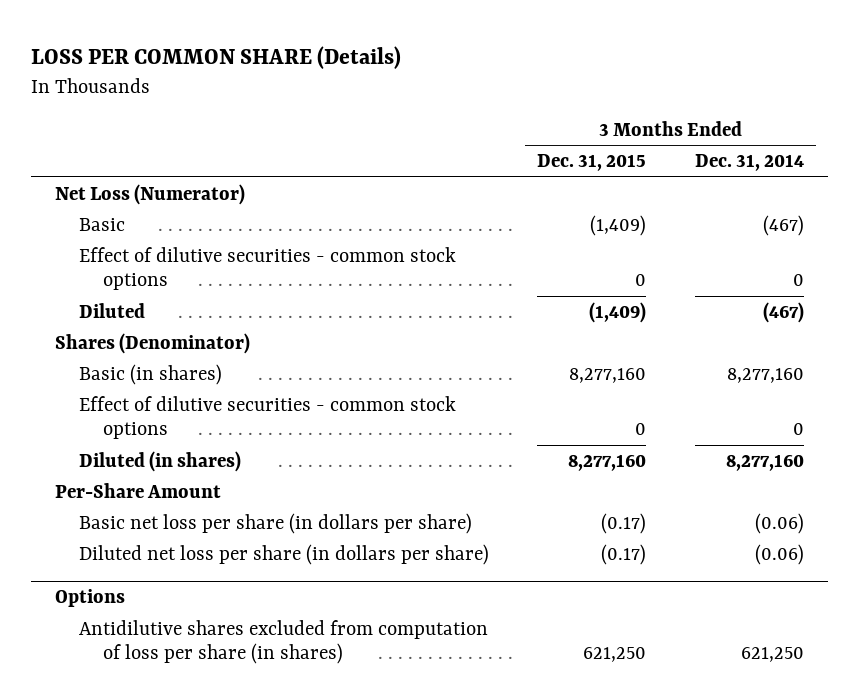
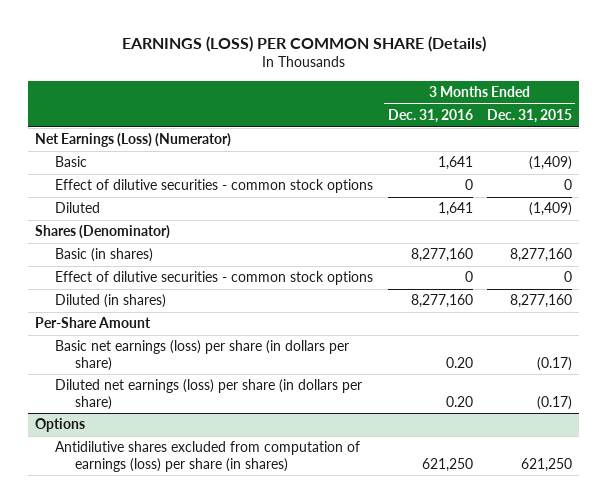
[30,45,401,69] LOSS PER COMMON SHARE (Details) -> [121,35,486,52] EARNINGS (LOSS) PER COMMON SHARE (Details)
[694,154,804,172] Dec. 31, 2014 -> none
none -> [387,109,473,124] Dec. 31, 2016
[54,183,245,205] Net Loss (Numerator) -> [35,133,232,148] Net Earnings (Loss) (Numerator)
[79,512,473,534] Basic net loss per share (in dollars per share) -> [55,340,350,371] Basic net earnings (loss) per share (in dollars per share)
[79,543,490,565] Diluted net loss per share (in dollars per share) -> [55,379,363,410] Diluted net earnings (loss) per share (in dollars per share)
[79,619,489,665] Antidilutive shares excluded from computation of loss per share (in shares) -> [55,441,361,472] Antidilutive shares excluded from computation of earnings (loss) per share (in shares)

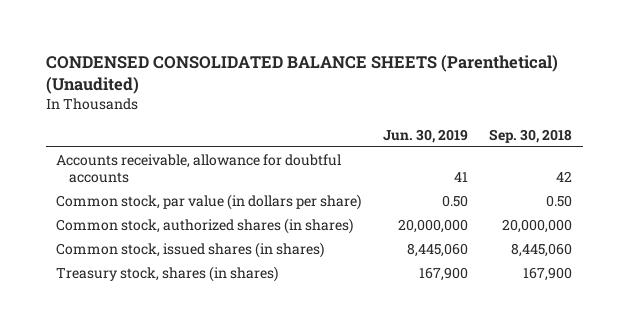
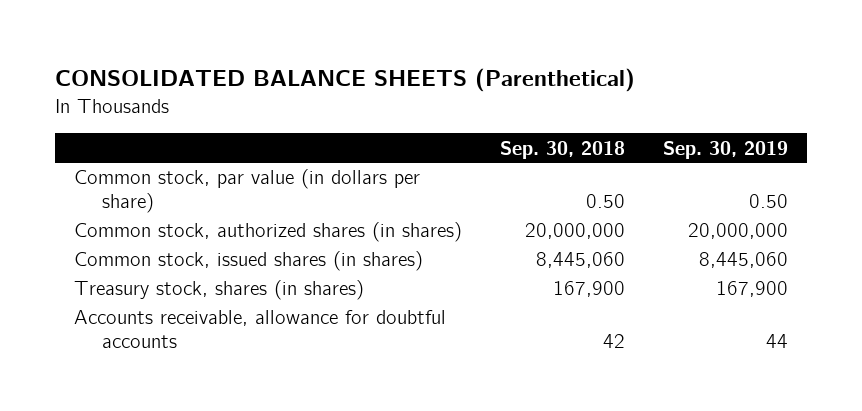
[45,54,558,94] CONDENSED CONSOLIDATED BALANCE SHEETS (Parenthetical) (Unaudited) -> [55,68,636,93] CONSOLIDATED BALANCE SHEETS (Parenthetical)
[382,128,468,143] Jun. 30, 2019 -> none
none -> [663,140,789,159] Sep. 30, 2019
[56,154,342,184] Accounts receivable, allowance for doubtful accounts -> [74,310,447,349] Accounts receivable, allowance for doubtful accounts

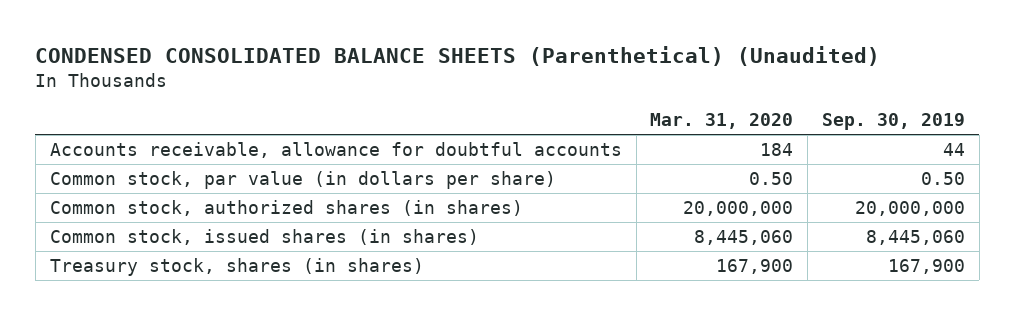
[55,68,636,93] CONSOLIDATED BALANCE SHEETS (Parenthetical) -> [35,45,881,66] CONDENSED CONSOLIDATED BALANCE SHEETS (Parenthetical) (Unaudited)
[500,140,626,159] Sep. 30, 2018 -> none
none -> [650,112,794,129] Mar. 31, 2020
[74,310,447,349] Accounts receivable, allowance for doubtful accounts -> [49,142,622,159] Accounts receivable, allowance for doubtful accounts

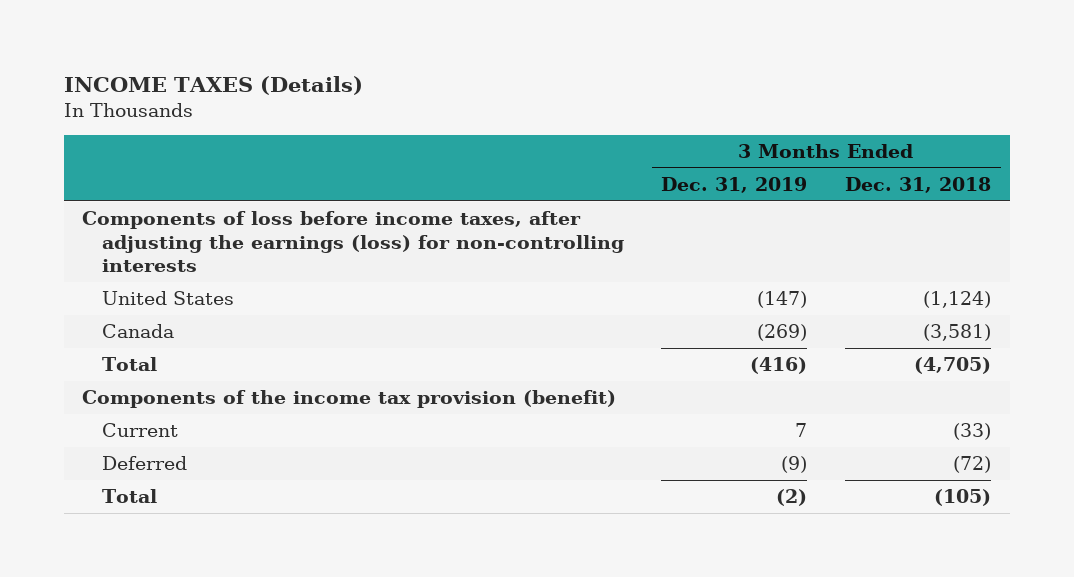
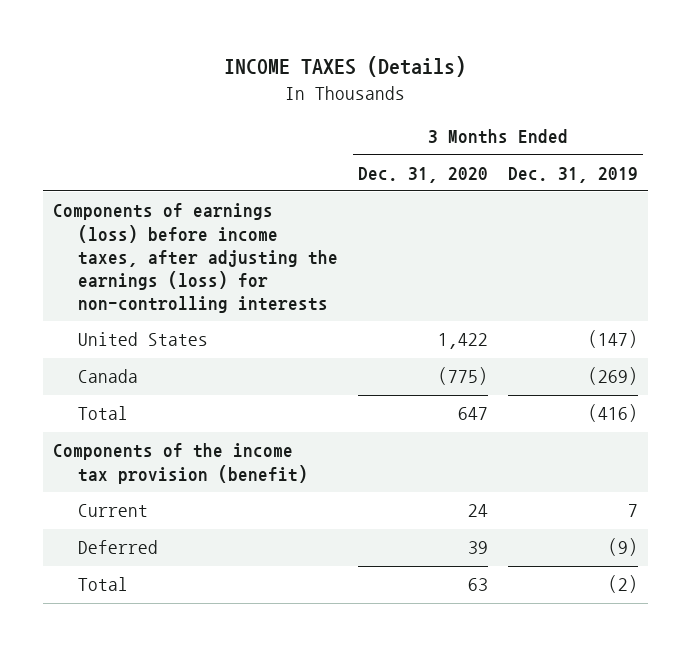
[845,177,992,194] Dec. 31, 2018 -> none
none -> [358,166,489,183] Dec. 31, 2020
[82,211,624,273] Components of loss before income taxes, after adjusting the earnings (loss) for non-controlling interests -> [52,203,339,313] Components of earnings (loss) before income taxes, after adjusting the earnings (loss) for non-controlling interests

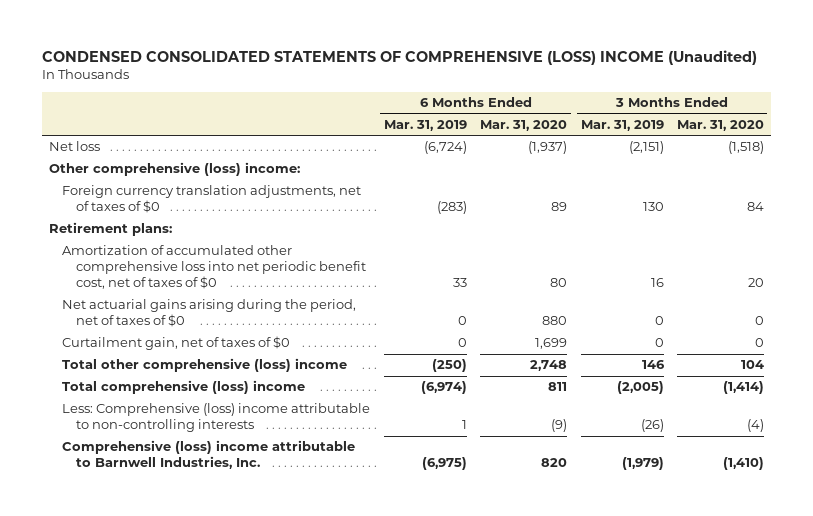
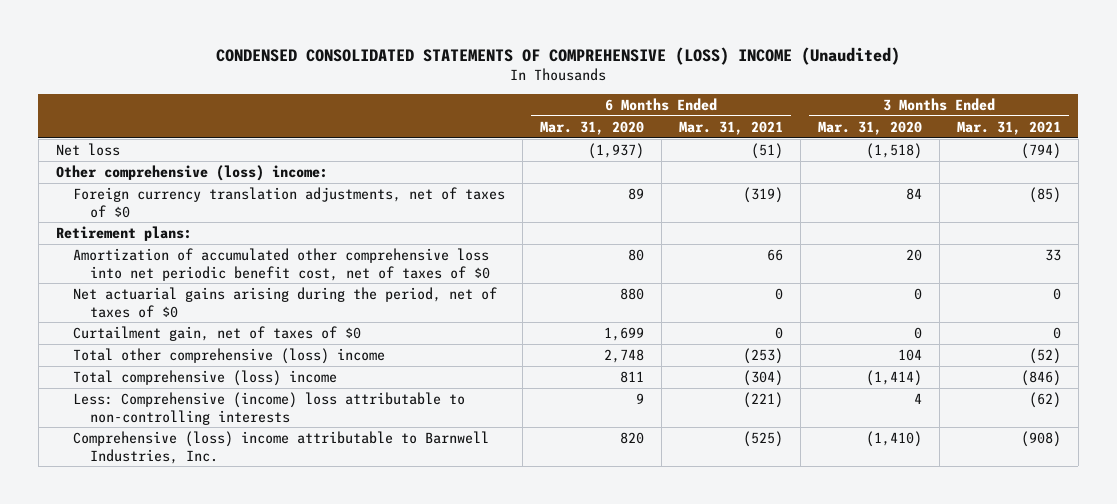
[383,119,467,131] Mar. 31, 2019 -> none
[580,119,664,131] Mar. 31, 2019 -> none
none -> [678,120,783,135] Mar. 31, 2021
none -> [956,120,1061,135] Mar. 31, 2021
[62,403,371,433] Less: Comprehensive (loss) income attributable to non-controlling interests -> [72,391,465,425] Less: Comprehensive (income) loss attributable to non-controlling interests
[551,419,568,433] (9) -> [635,392,644,404] 9
[747,419,765,433] (4) -> [913,392,922,404] 4

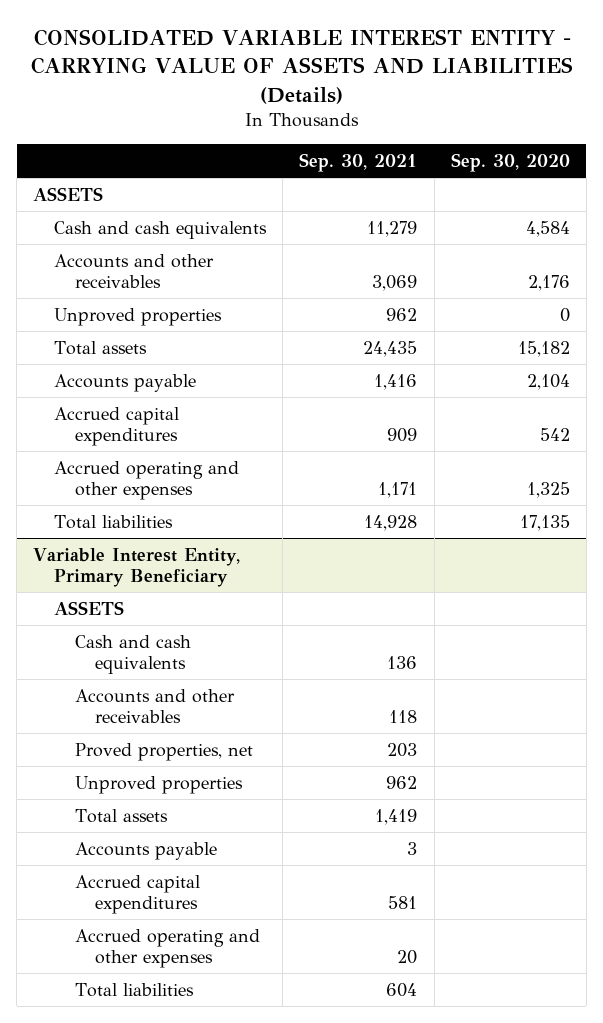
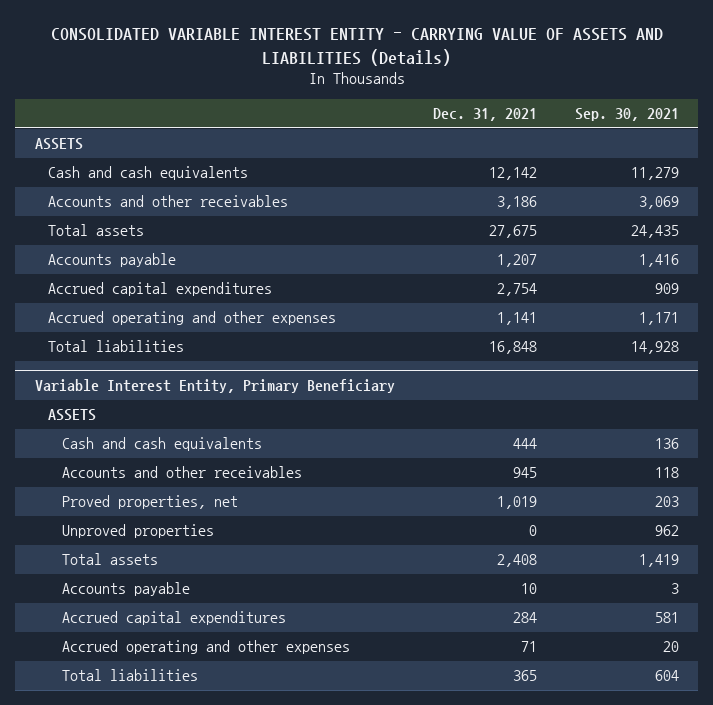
[450,153,570,173] Sep. 30, 2020 -> none
none -> [432,108,537,122] Dec. 31, 2021
[54,307,223,326] Unproved properties -> none

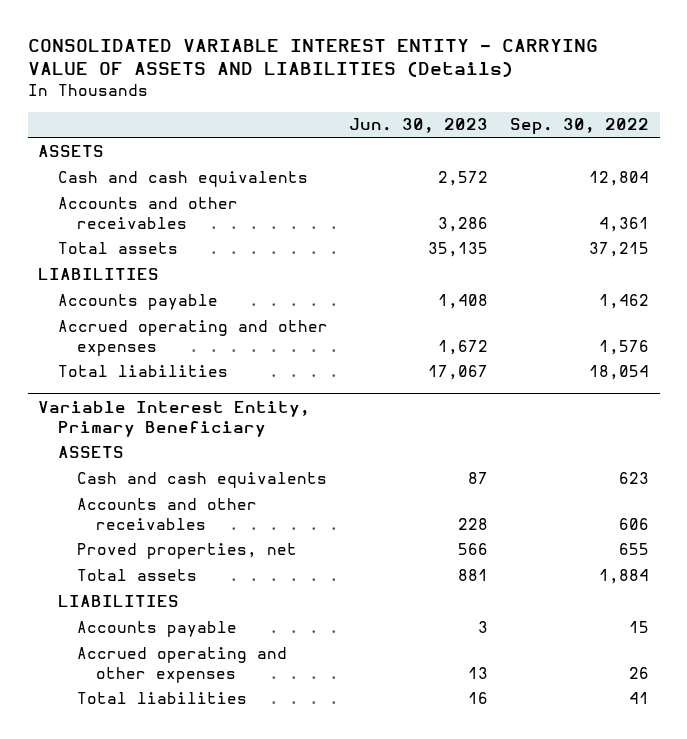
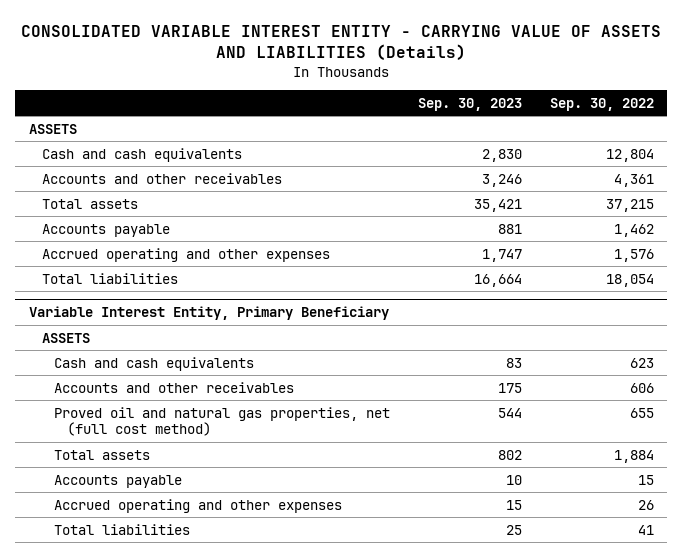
[349,118,489,134] Jun. 30, 2023 -> none
none -> [417,97,522,111] Sep. 30, 2023
[38,267,160,280] LIABILITIES -> none
[76,542,297,559] Proved properties, net -> [54,406,391,437] Proved oil and natural gas properties, net (full cost method)
[57,594,179,607] LIABILITIES -> none

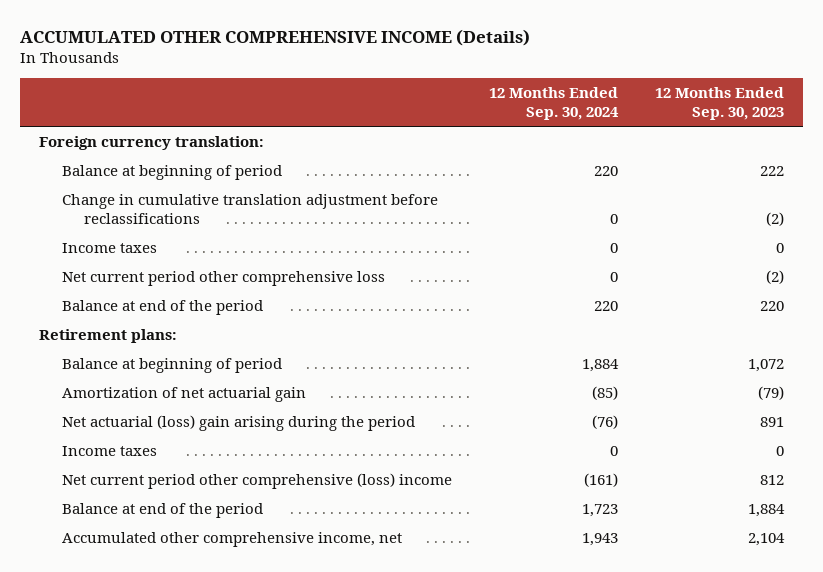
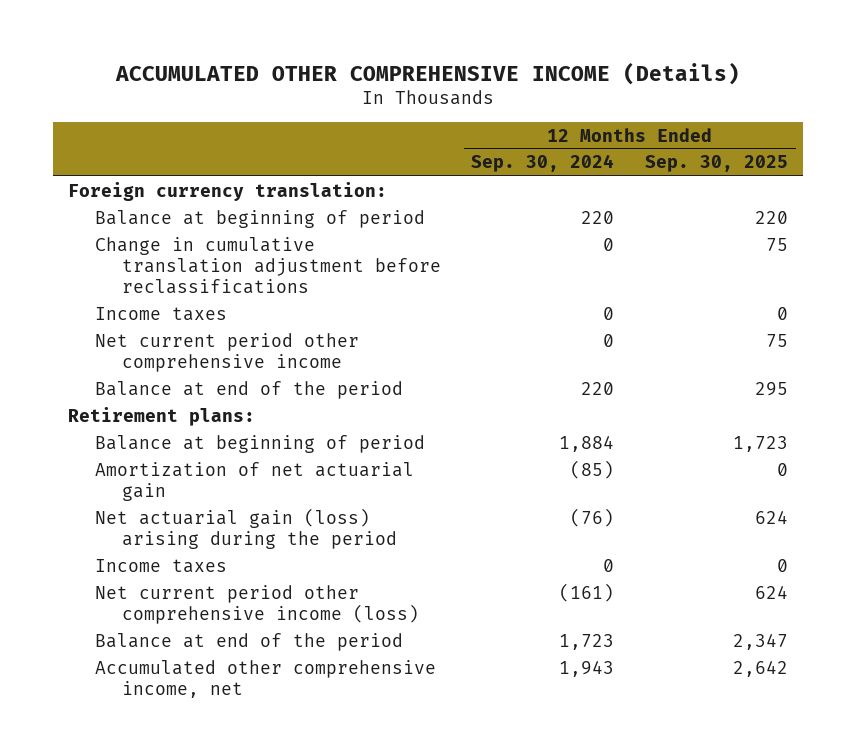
[655,86,785,120] 12 Months Ended Sep. 30, 2023 -> none
none -> [645,155,789,173] Sep. 30, 2025
[61,270,385,286] Net current period other comprehensive loss -> [95,332,360,372] Net current period other comprehensive income
[61,414,415,431] Net actuarial (loss) gain arising during the period -> [95,507,397,549] Net actuarial gain (loss) arising during the period
[61,472,452,489] Net current period other comprehensive (loss) income -> [95,584,419,624] Net current period other comprehensive income (loss)

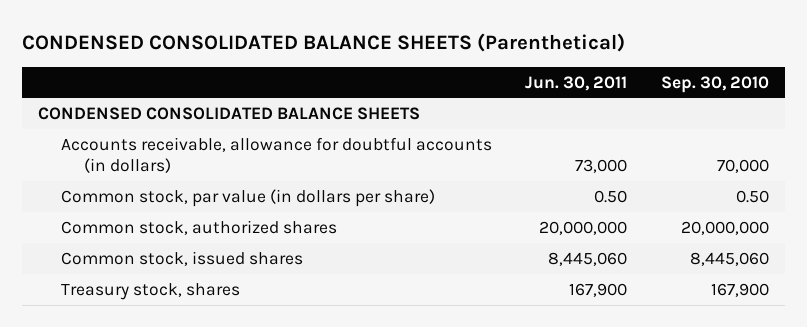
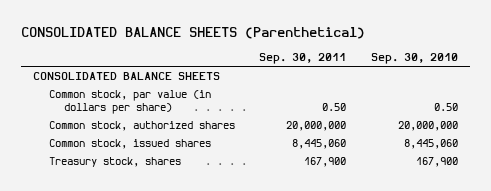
[21,33,625,53] CONDENSED CONSOLIDATED BALANCE SHEETS (Parenthetical) -> [20,27,365,40] CONSOLIDATED BALANCE SHEETS (Parenthetical)
[525,75,628,91] Jun. 30, 2011 -> none
none -> [259,52,347,64] Sep. 30, 2011
[61,136,493,174] Accounts receivable, allowance for doubtful accounts (in dollars) -> none
[38,106,421,120] CONDENSED CONSOLIDATED BALANCE SHEETS -> [32,72,220,81] CONSOLIDATED BALANCE SHEETS

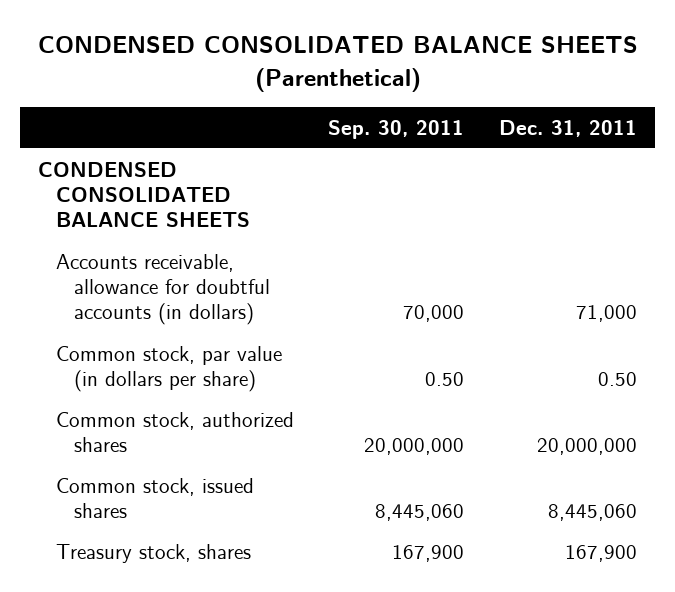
[20,27,365,40] CONSOLIDATED BALANCE SHEETS (Parenthetical) -> [37,36,638,92] CONDENSED CONSOLIDATED BALANCE SHEETS (Parenthetical)
[371,52,459,64] Sep. 30, 2010 -> none
none -> [499,119,638,137] Dec. 31, 2011
[32,72,220,81] CONSOLIDATED BALANCE SHEETS -> [37,161,250,228] CONDENSED CONSOLIDATED BALANCE SHEETS
none -> [55,253,270,326] Accounts receivable, allowance for doubtful accounts (in dollars)

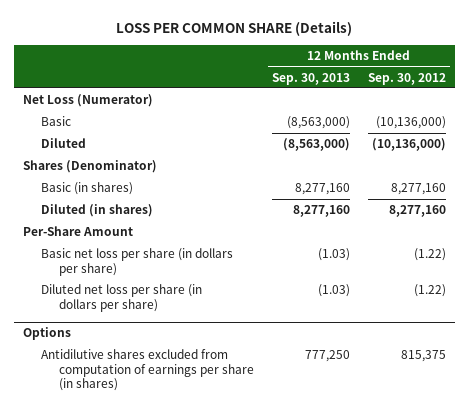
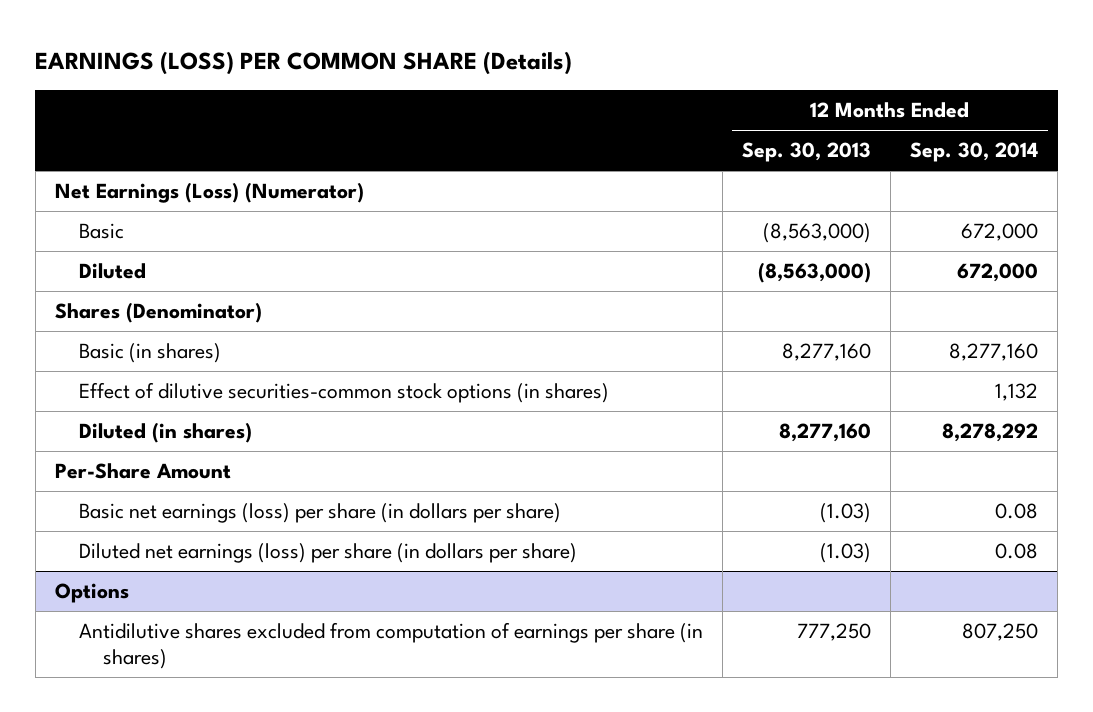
[116,20,353,36] LOSS PER COMMON SHARE (Details) -> [35,50,573,75] EARNINGS (LOSS) PER COMMON SHARE (Details)
[367,72,446,85] Sep. 30, 2012 -> none
none -> [910,142,1039,163] Sep. 30, 2014
[23,94,154,108] Net Loss (Numerator) -> [54,182,364,204] Net Earnings (Loss) (Numerator)
none -> [79,382,610,404] Effect of dilutive securities-common stock options (in shares)
[41,248,234,276] Basic net loss per share (in dollars per share) -> [79,503,562,524] Basic net earnings (loss) per share (in dollars per share)
[41,284,203,312] Diluted net loss per share (in dollars per share) -> [79,543,578,564] Diluted net earnings (loss) per share (in dollars per share)

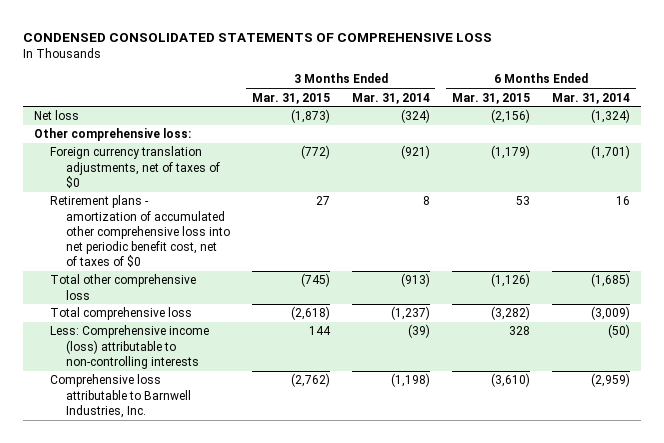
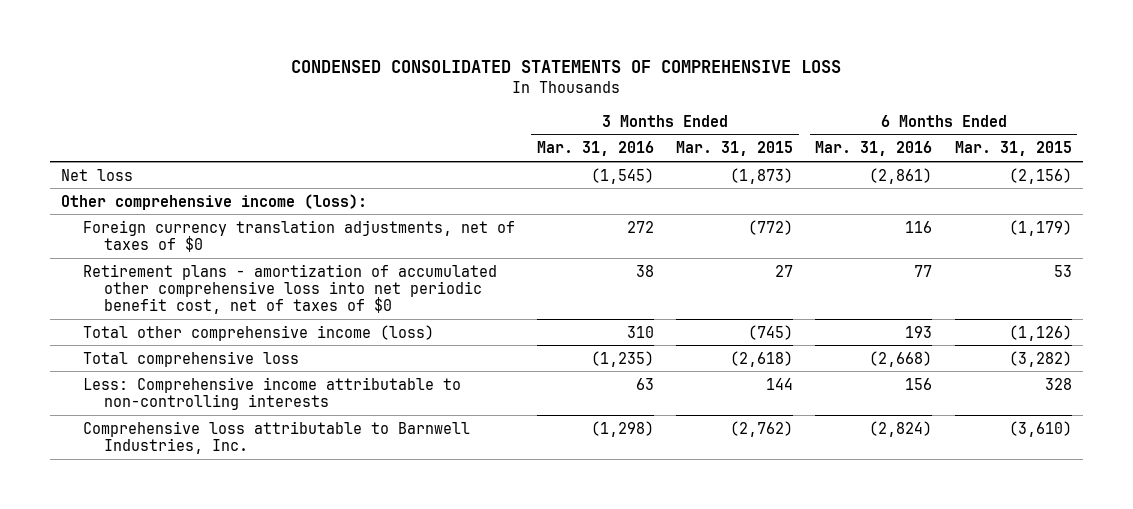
[351,92,430,104] Mar. 31, 2014 -> none
[552,92,631,104] Mar. 31, 2014 -> none
none -> [536,141,654,157] Mar. 31, 2016
none -> [815,141,933,157] Mar. 31, 2016
[34,128,192,142] Other comprehensive loss: -> [61,193,368,210] Other comprehensive income (loss):
[49,274,196,300] Total other comprehensive loss -> [82,324,434,341] Total other comprehensive income (loss)
[49,325,209,369] Less: Comprehensive income (loss) attributable to non-controlling interests -> [82,376,461,410] Less: Comprehensive income attributable to non-controlling interests

